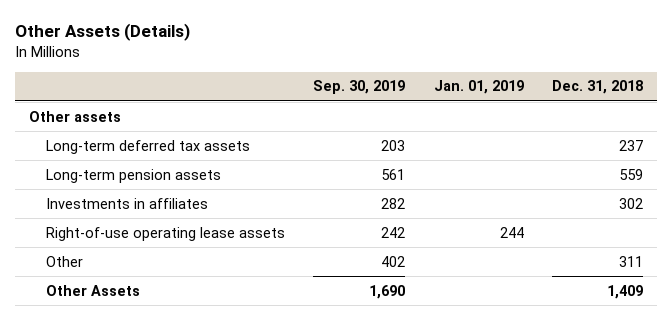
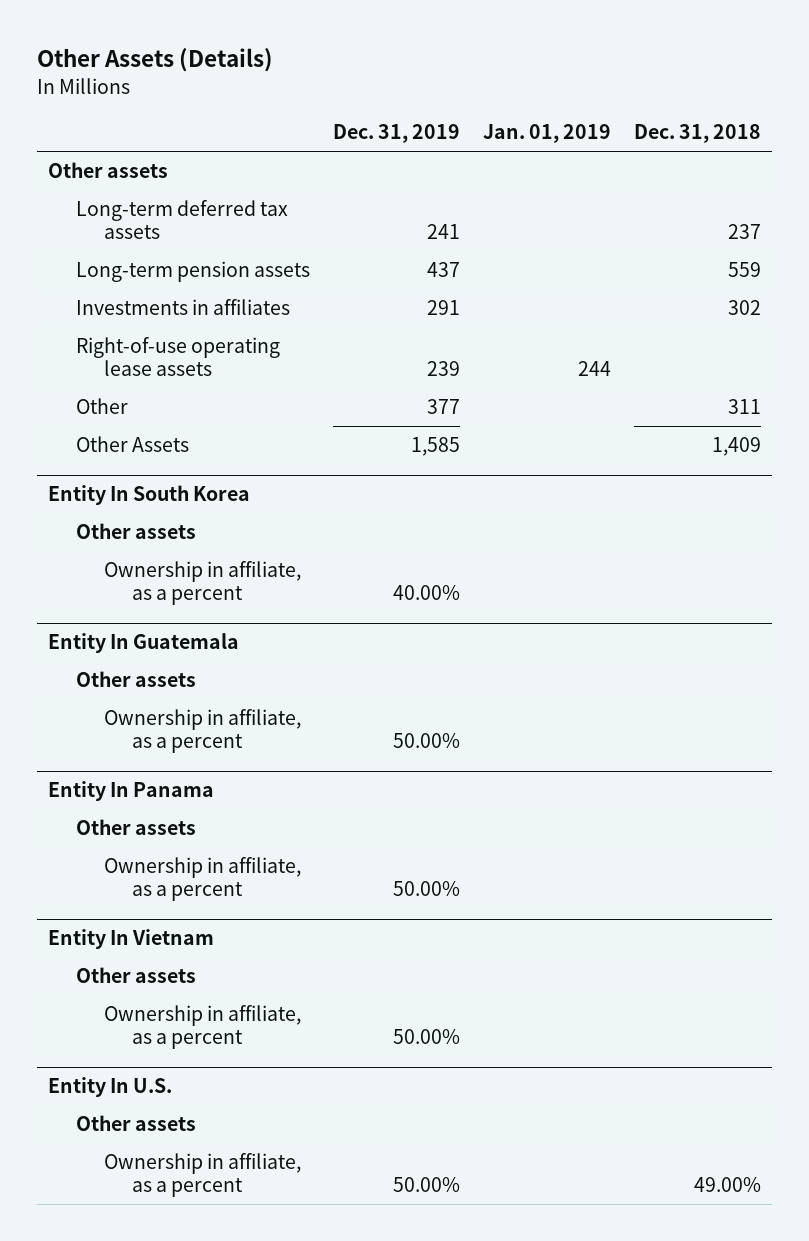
[313,80,406,95] Sep. 30, 2019 -> none
none -> [333,124,461,144] Dec. 31, 2019
none -> [48,485,251,506] Entity In South Korea
none -> [76,523,197,540] Other assets
none -> [104,561,302,605] Ownership in affiliate, as a percent
none -> [48,633,240,654] Entity In Guatemala
none -> [76,671,197,688] Other assets
none -> [104,709,302,753] Ownership in affiliate, as a percent
none -> [48,781,215,802] Entity In Panama
none -> [76,819,197,836] Other assets
none -> [104,857,302,901] Ownership in affiliate, as a percent
none -> [48,929,215,950] Entity In Vietnam
none -> [76,967,197,984] Other assets
none -> [104,1005,302,1049] Ownership in affiliate, as a percent
none -> [48,1077,173,1098] Entity In U.S.
none -> [76,1115,197,1132] Other assets
none -> [104,1153,302,1197] Ownership in affiliate, as a percent

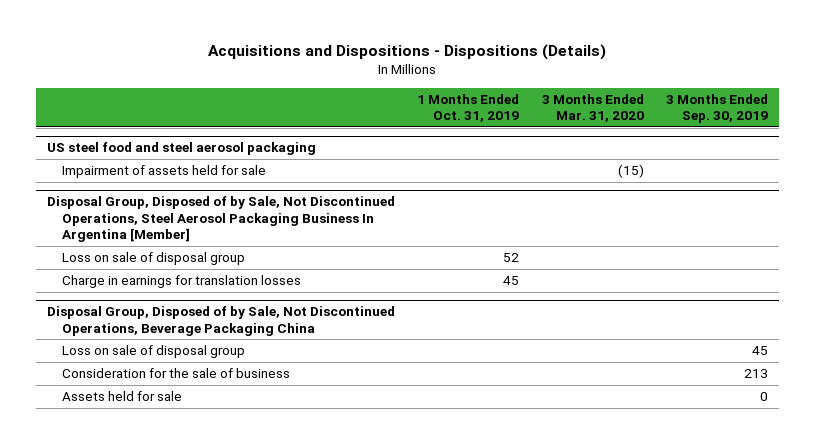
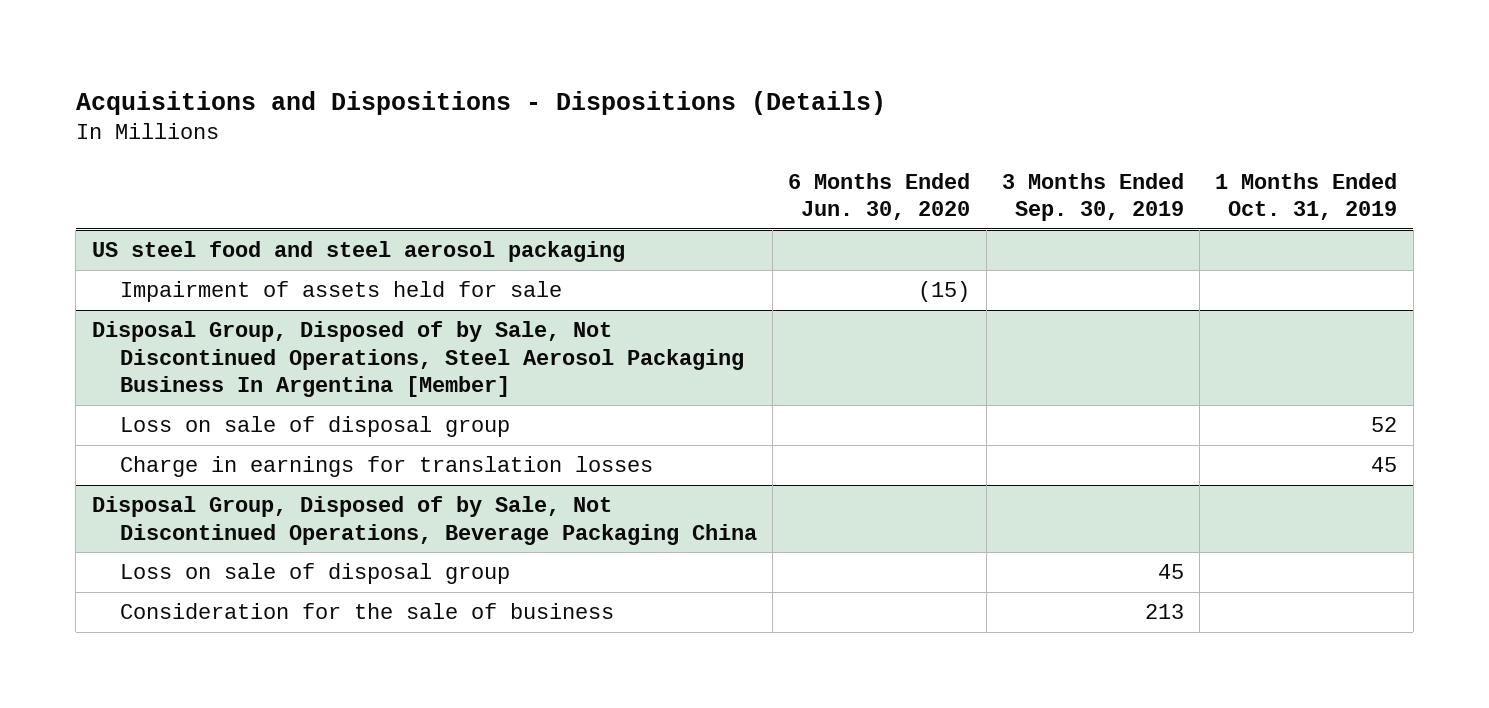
[541,93,644,123] 3 Months Ended Mar. 31, 2020 -> none
none -> [788,172,971,220] 6 Months Ended Jun. 30, 2020
[62,391,183,402] Assets held for sale -> none

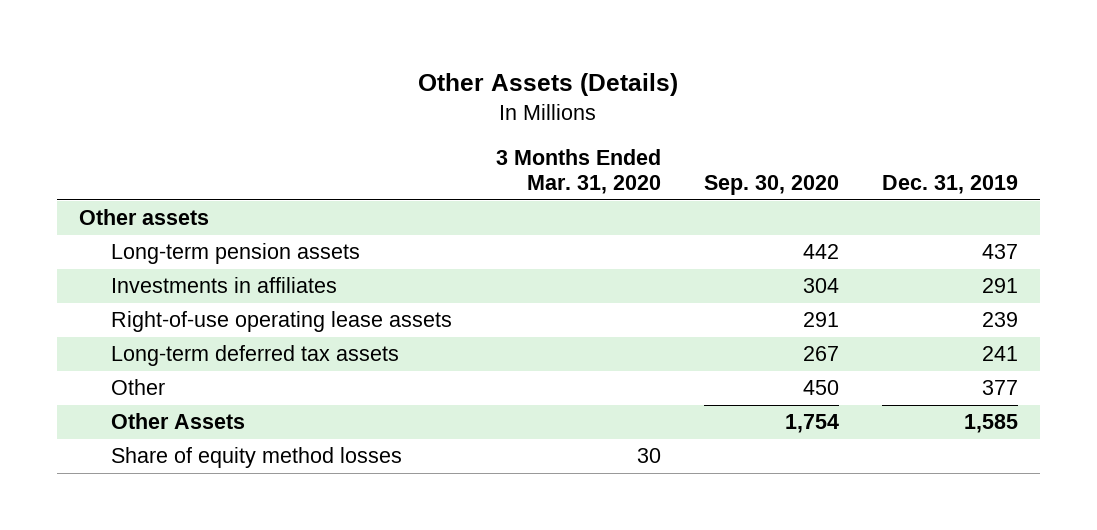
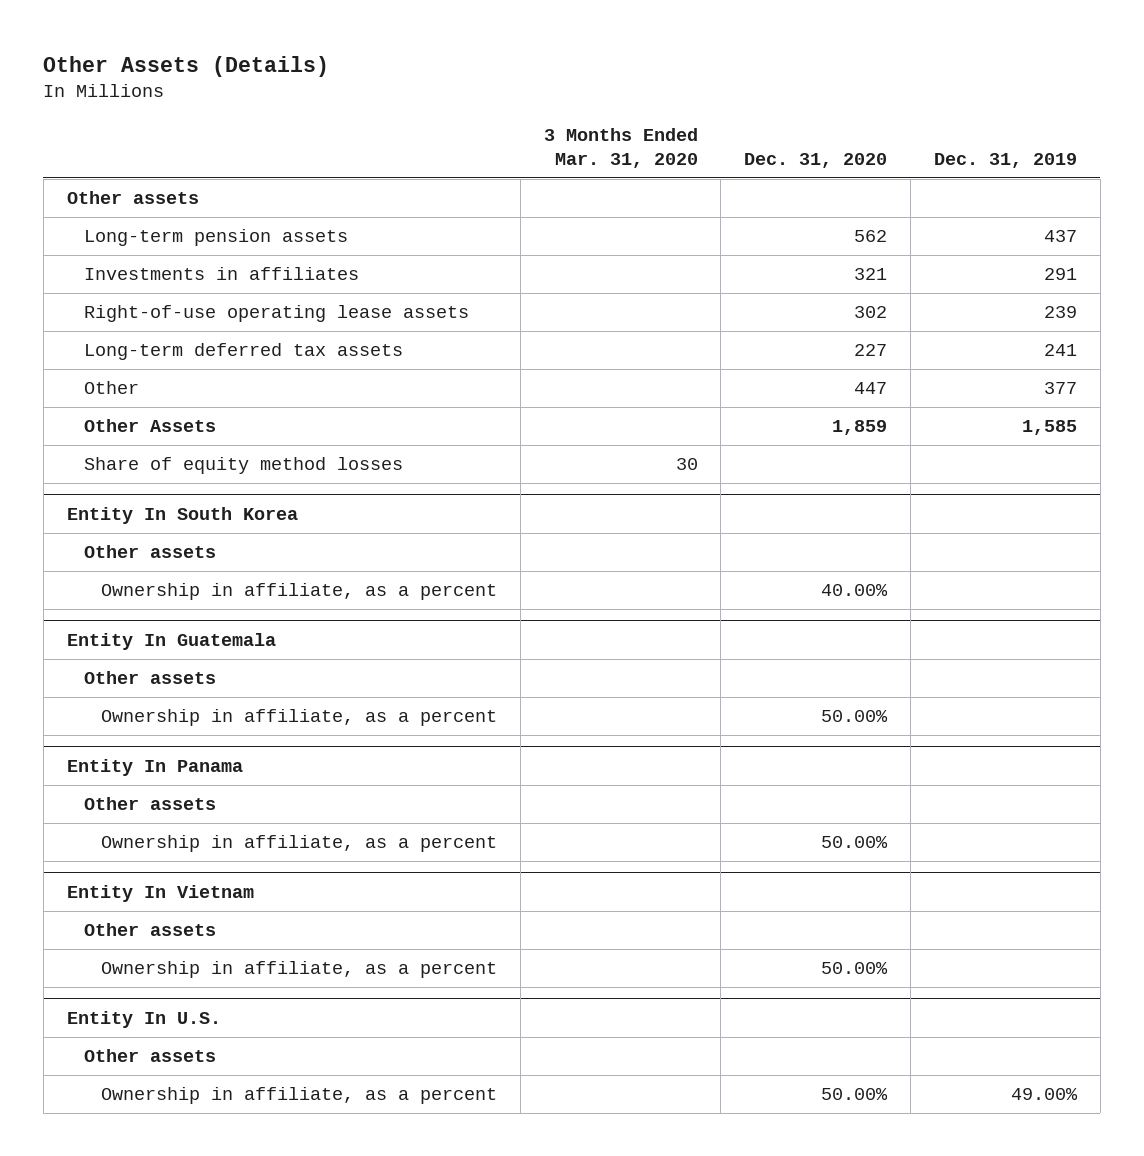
[703,175,839,196] Sep. 30, 2020 -> none
none -> [744,153,888,169] Dec. 31, 2020
none -> [66,506,298,524] Entity In South Korea
none -> [83,545,216,559] Other assets
none -> [100,583,497,601] Ownership in affiliate, as a percent
none -> [66,632,276,650] Entity In Guatemala
none -> [83,671,216,685] Other assets
none -> [100,709,497,727] Ownership in affiliate, as a percent
none -> [66,758,243,776] Entity In Panama
none -> [83,797,216,811] Other assets
none -> [100,835,497,853] Ownership in affiliate, as a percent
none -> [66,884,254,902] Entity In Vietnam
none -> [83,923,216,937] Other assets
none -> [100,961,497,979] Ownership in affiliate, as a percent
none -> [66,1010,221,1028] Entity In U.S.
none -> [83,1049,216,1063] Other assets
none -> [100,1087,497,1105] Ownership in affiliate, as a percent

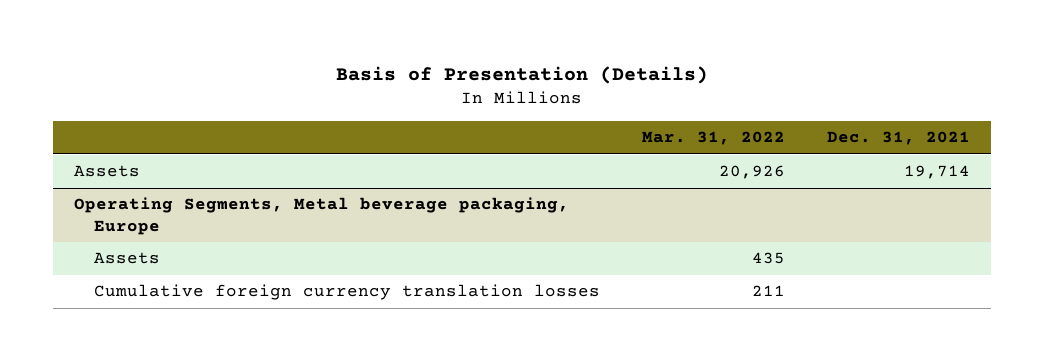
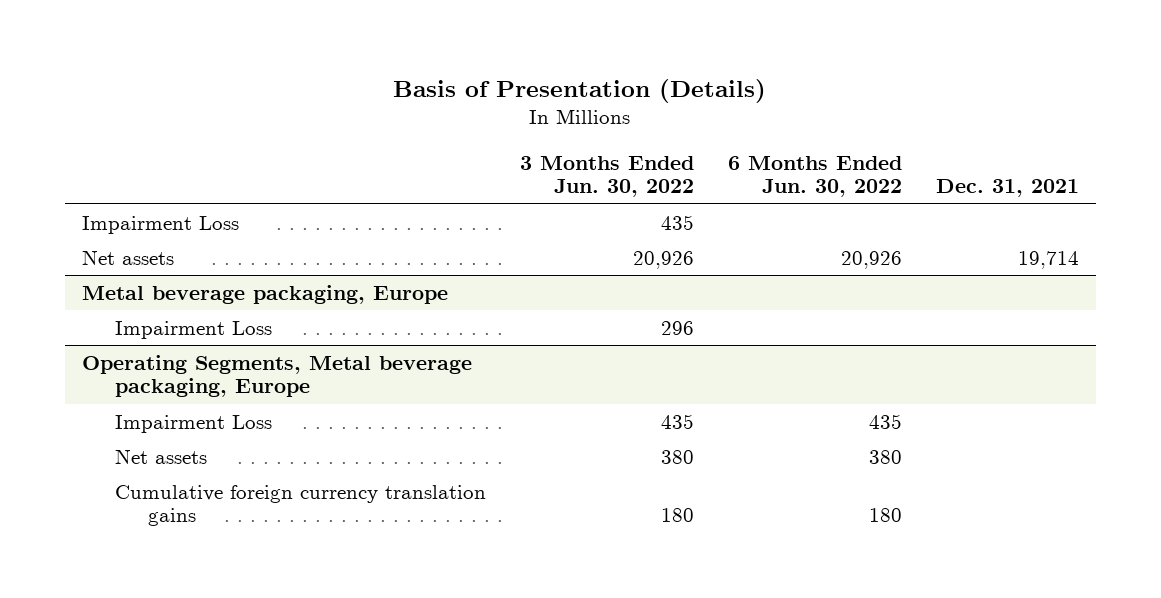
[641,131,785,146] Mar. 31, 2022 -> none
none -> [519,155,694,198] 3 Months Ended Jun. 30, 2022
none -> [727,155,902,198] 6 Months Ended Jun. 30, 2022
none -> [81,215,239,234] Impairment Loss
[73,165,140,178] Assets -> [81,249,174,265] Net assets
none -> [81,284,448,304] Metal beverage packaging, Europe
none -> [114,320,272,339] Impairment Loss
none -> [114,414,272,433] Impairment Loss
[93,252,160,265] Assets -> [114,448,207,464] Net assets
[93,284,600,301] Cumulative foreign currency translation losses -> [114,484,486,527] Cumulative foreign currency translation gains

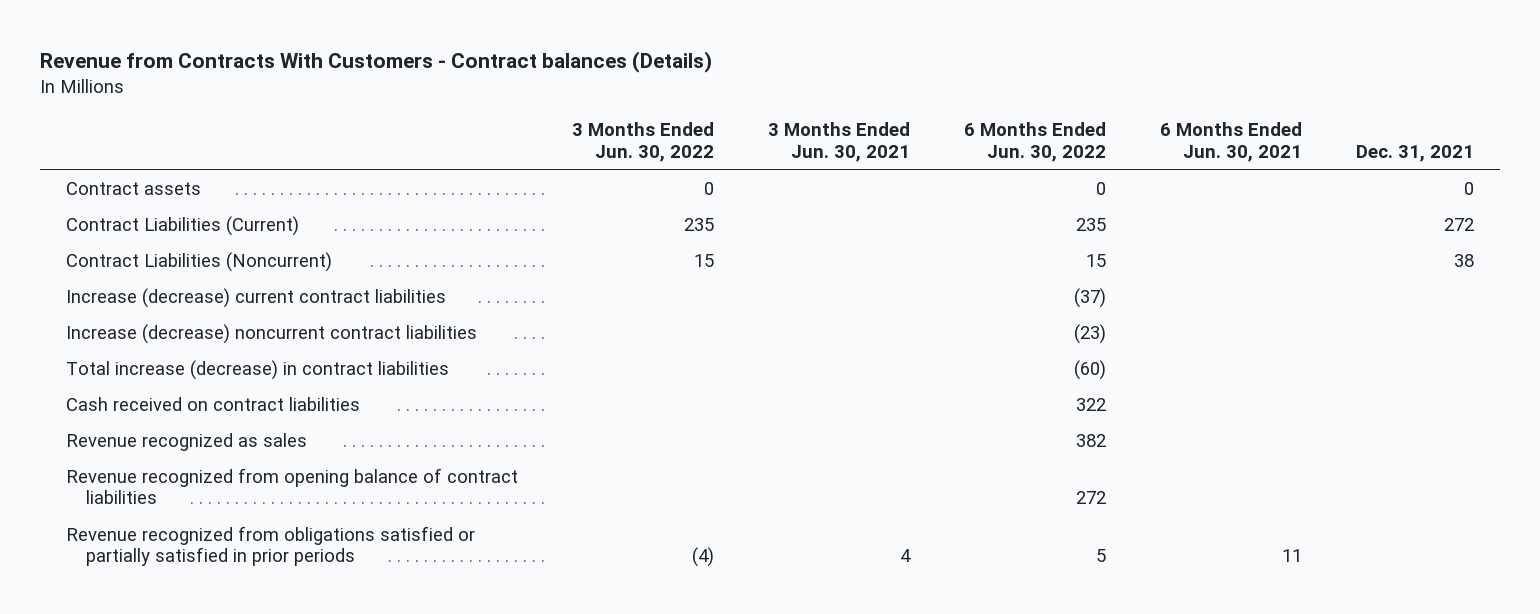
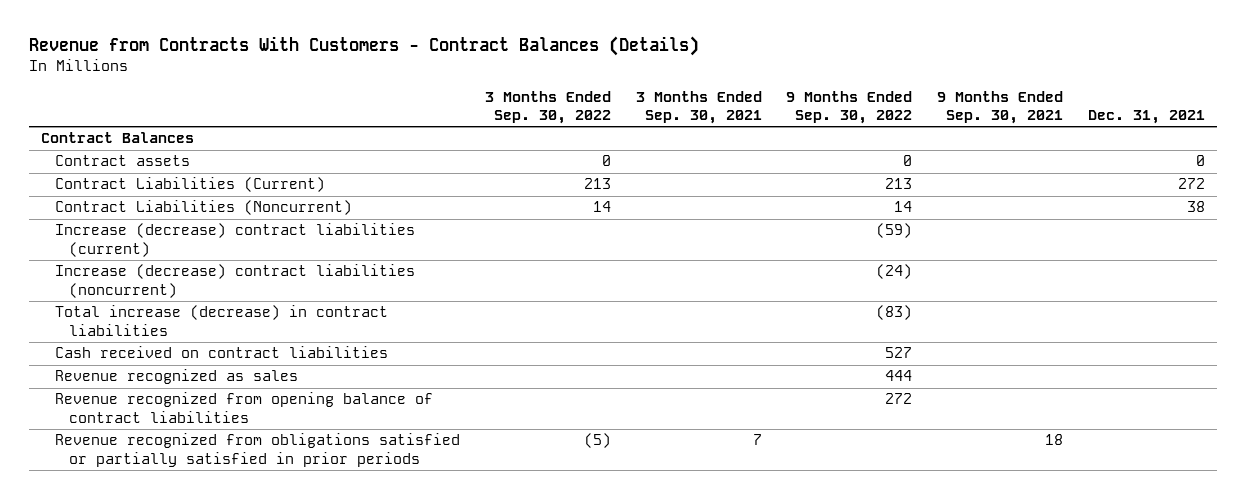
[39,51,712,74] Revenue from Contracts With Customers - Contract balances (Details) -> [28,36,699,57] Revenue from Contracts With Customers - Contract Balances (Details)
[572,122,715,162] 3 Months Ended Jun. 30, 2022 -> none
[768,122,911,162] 3 Months Ended Jun. 30, 2021 -> none
[963,122,1106,162] 6 Months Ended Jun. 30, 2022 -> none
[1159,122,1302,162] 6 Months Ended Jun. 30, 2021 -> none
none -> [484,90,611,124] 3 Months Ended Sep. 30, 2022
none -> [635,90,762,124] 3 Months Ended Sep. 30, 2021
none -> [786,90,913,124] 9 Months Ended Sep. 30, 2022
none -> [936,90,1063,124] 9 Months Ended Sep. 30, 2021
none -> [41,132,195,144] Contract Balances
[66,287,447,308] Increase (decrease) current contract liabilities -> [55,223,416,257] Increase (decrease) contract liabilities (current)
[66,323,478,344] Increase (decrease) noncurrent contract liabilities -> [55,264,416,298] Increase (decrease) contract liabilities (noncurrent)

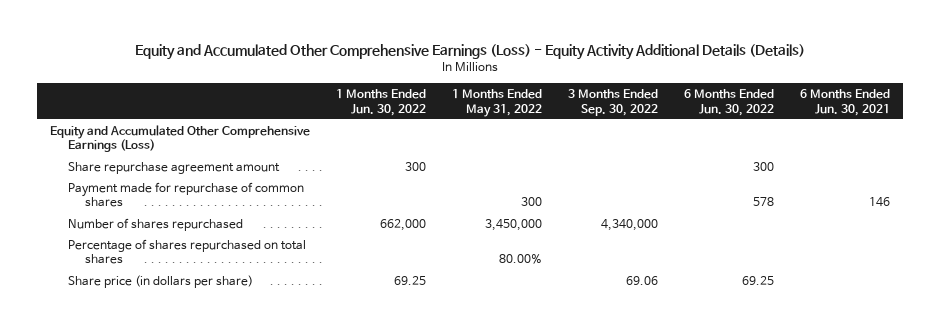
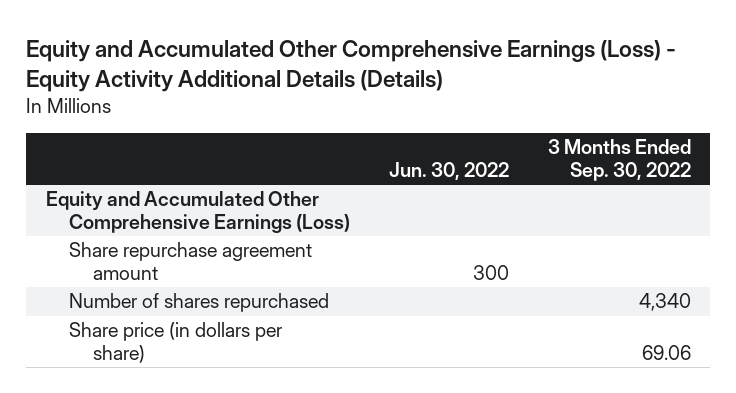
[335,88,426,116] 1 Months Ended Jun. 30, 2022 -> none
[451,88,542,117] 1 Months Ended May 31, 2022 -> none
[683,88,774,116] 6 Months Ended Jun. 30, 2022 -> none
[799,88,890,116] 6 Months Ended Jun. 30, 2021 -> none
none -> [389,161,510,180] Jun. 30, 2022
[67,181,304,208] Payment made for repurchase of common shares -> none
[67,238,306,265] Percentage of shares repurchased on total shares -> none
[600,218,658,231] 4,340,000 -> [638,293,691,312] 4,340

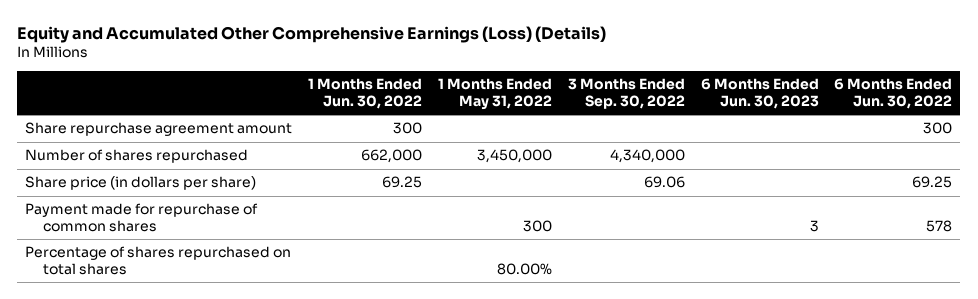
[26,39,677,92] Equity and Accumulated Other Comprehensive Earnings (Loss) - Equity Activity Additional Details (Details) -> [17,25,607,43] Equity and Accumulated Other Comprehensive Earnings (Loss) (Details)
[389,161,510,180] Jun. 30, 2022 -> none
none -> [308,78,423,109] 1 Months Ended Jun. 30, 2022
none -> [437,78,552,110] 1 Months Ended May 31, 2022
none -> [700,78,819,109] 6 Months Ended Jun. 30, 2023
none -> [834,78,953,109] 6 Months Ended Jun. 30, 2022
[45,191,351,234] Equity and Accumulated Other Comprehensive Earnings (Loss) -> none
[638,293,691,312] 4,340 -> [609,149,685,164] 4,340,000
none -> [25,203,259,232] Payment made for repurchase of common shares
none -> [25,246,292,275] Percentage of shares repurchased on total shares

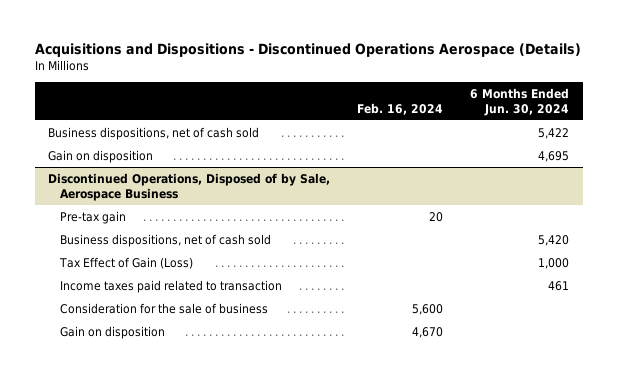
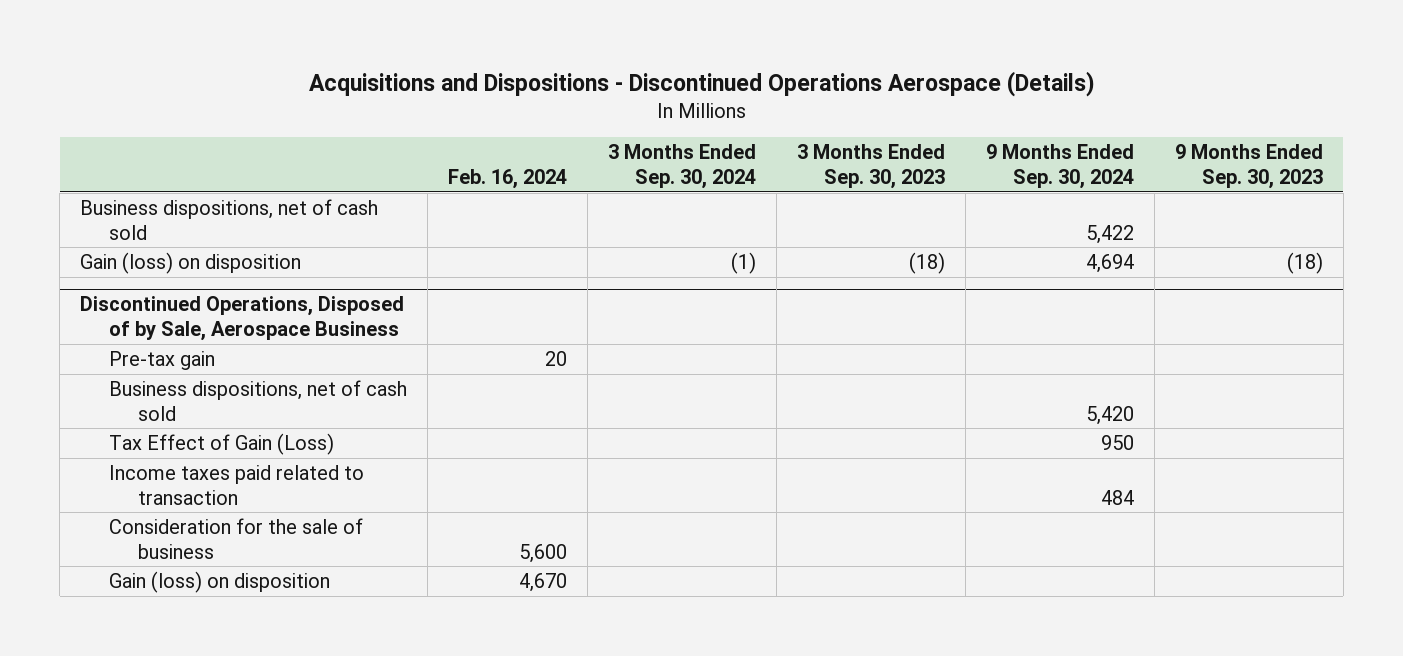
[470,87,570,116] 6 Months Ended Jun. 30, 2024 -> none
none -> [608,144,757,190] 3 Months Ended Sep. 30, 2024
none -> [797,144,946,190] 3 Months Ended Sep. 30, 2023
none -> [986,144,1135,190] 9 Months Ended Sep. 30, 2024
none -> [1174,144,1323,190] 9 Months Ended Sep. 30, 2023
[48,149,154,163] Gain on disposition -> [80,251,302,274] Gain (loss) on disposition
[59,325,165,339] Gain on disposition -> [109,570,331,593] Gain (loss) on disposition

